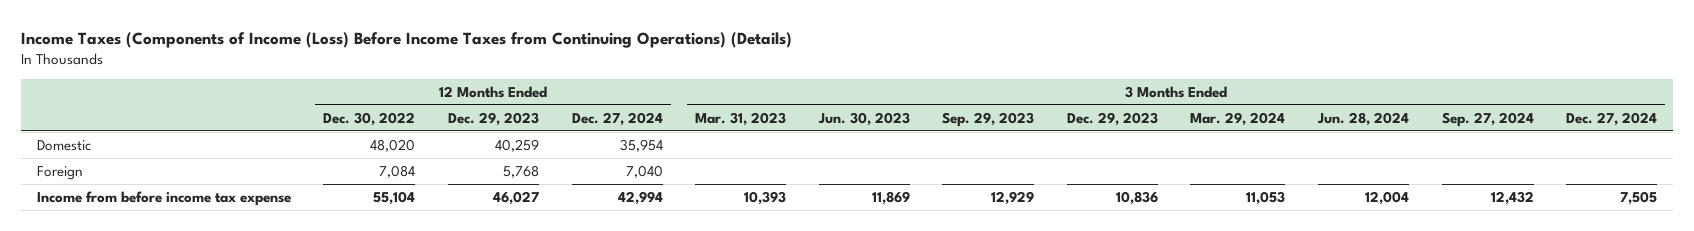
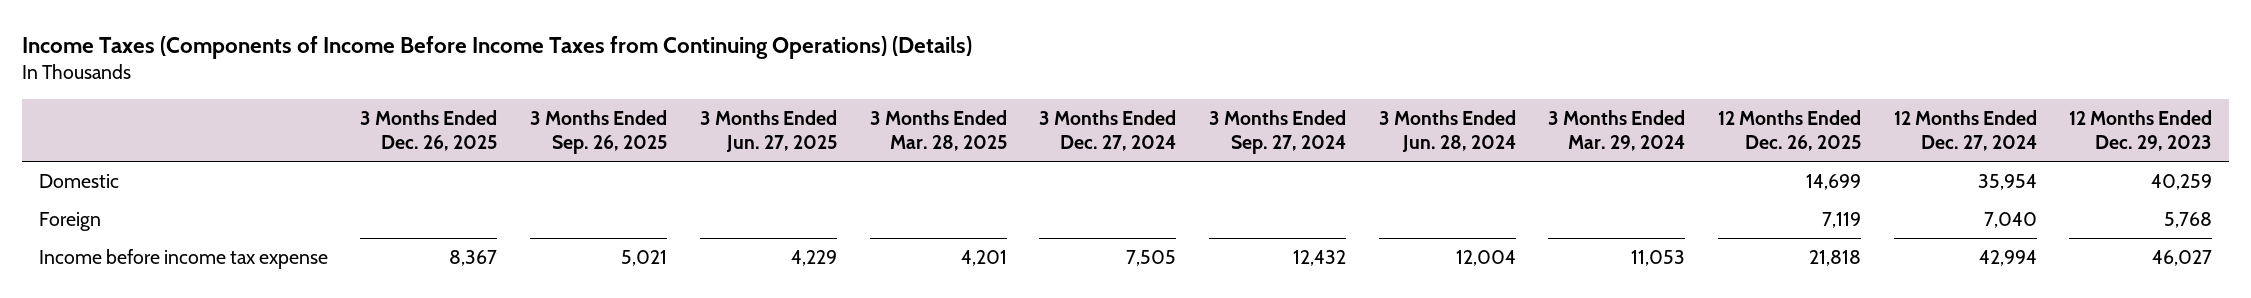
[20,31,792,48] Income Taxes (Components of Income (Loss) Before Income Taxes from Continuing Operations) (Details) -> [22,35,973,59] Income Taxes (Components of Income Before Income Taxes from Continuing Operations) (Details)
[323,111,416,126] Dec. 30, 2022 -> none
[695,111,787,126] Mar. 31, 2023 -> none
[817,111,910,126] Jun. 30, 2023 -> none
[942,111,1035,127] Sep. 29, 2023 -> none
[1066,111,1158,126] Dec. 29, 2023 -> none
none -> [360,110,498,152] 3 Months Ended Dec. 26, 2025
none -> [530,110,668,155] 3 Months Ended Sep. 26, 2025
none -> [699,110,837,153] 3 Months Ended Jun. 27, 2025
none -> [869,110,1007,152] 3 Months Ended Mar. 28, 2025
none -> [1718,110,1862,152] 12 Months Ended Dec. 26, 2025
[36,190,291,206] Income from before income tax expense -> [38,249,328,270] Income before income tax expense

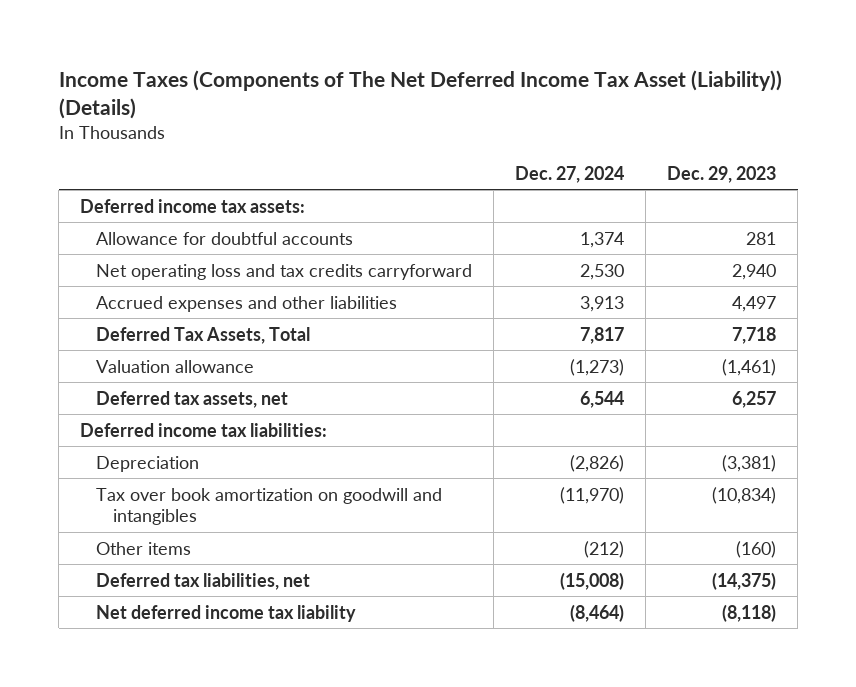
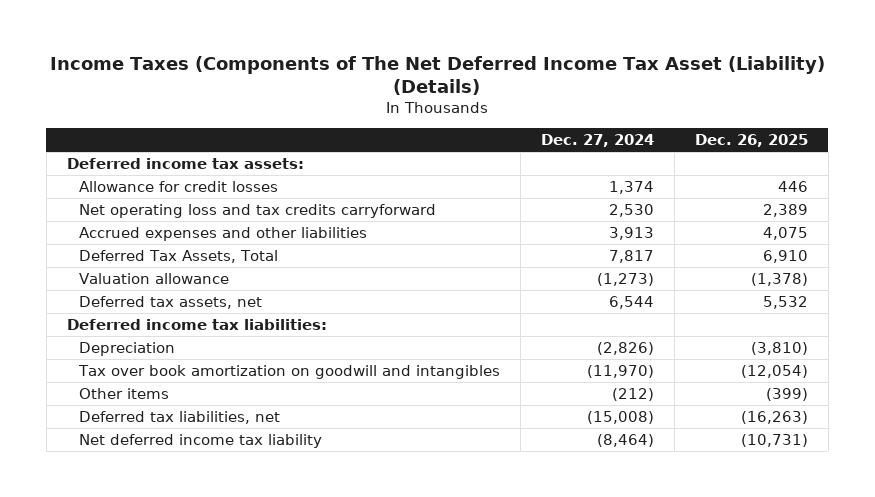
[58,69,782,119] Income Taxes (Components of The Net Deferred Income Tax Asset (Liability)) (Details) -> [50,55,826,95] Income Taxes (Components of The Net Deferred Income Tax Asset (Liability) (Details)
[667,165,777,183] Dec. 29, 2023 -> none
none -> [694,134,808,148] Dec. 26, 2025
[96,231,354,245] Allowance for doubtful accounts -> [79,181,279,193] Allowance for credit losses

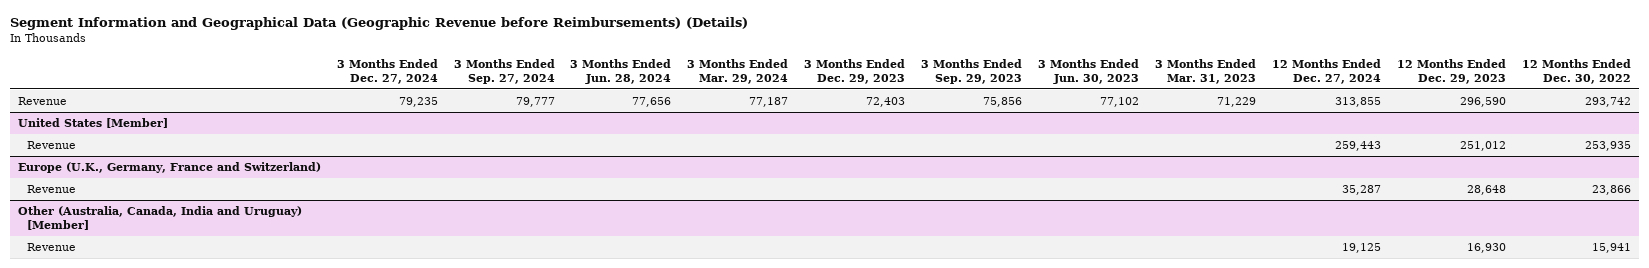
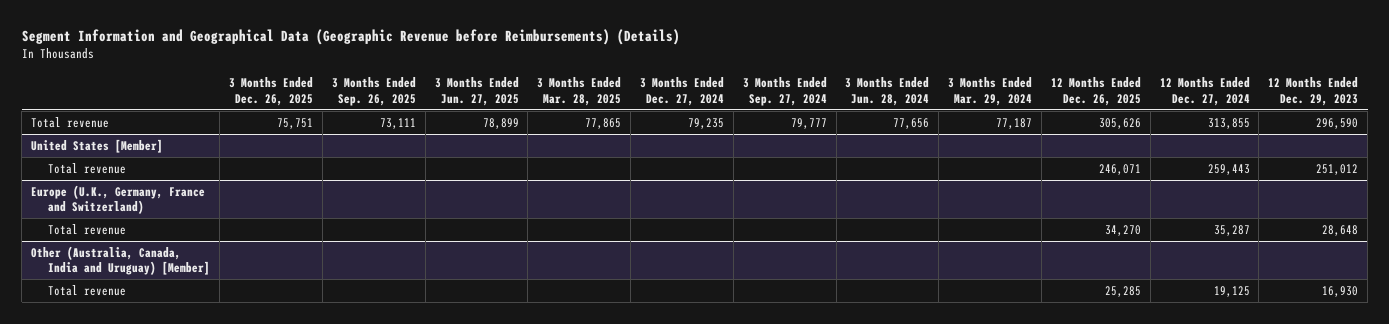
[804,59,906,84] 3 Months Ended Dec. 29, 2023 -> none
[921,59,1023,84] 3 Months Ended Sep. 29, 2023 -> none
[1038,59,1140,84] 3 Months Ended Jun. 30, 2023 -> none
[1155,59,1257,84] 3 Months Ended Mar. 31, 2023 -> none
[1522,59,1632,84] 12 Months Ended Dec. 30, 2022 -> none
none -> [229,77,314,106] 3 Months Ended Dec. 26, 2025
none -> [331,77,416,106] 3 Months Ended Sep. 26, 2025
none -> [434,77,519,106] 3 Months Ended Jun. 27, 2025
none -> [537,77,622,106] 3 Months Ended Mar. 28, 2025
none -> [1050,77,1141,106] 12 Months Ended Dec. 26, 2025
[17,97,67,106] Revenue -> [30,116,109,128] Total revenue
[26,141,76,150] Revenue -> [48,162,127,174] Total revenue
[26,185,76,194] Revenue -> [48,223,127,235] Total revenue
[26,243,76,252] Revenue -> [48,284,127,296] Total revenue

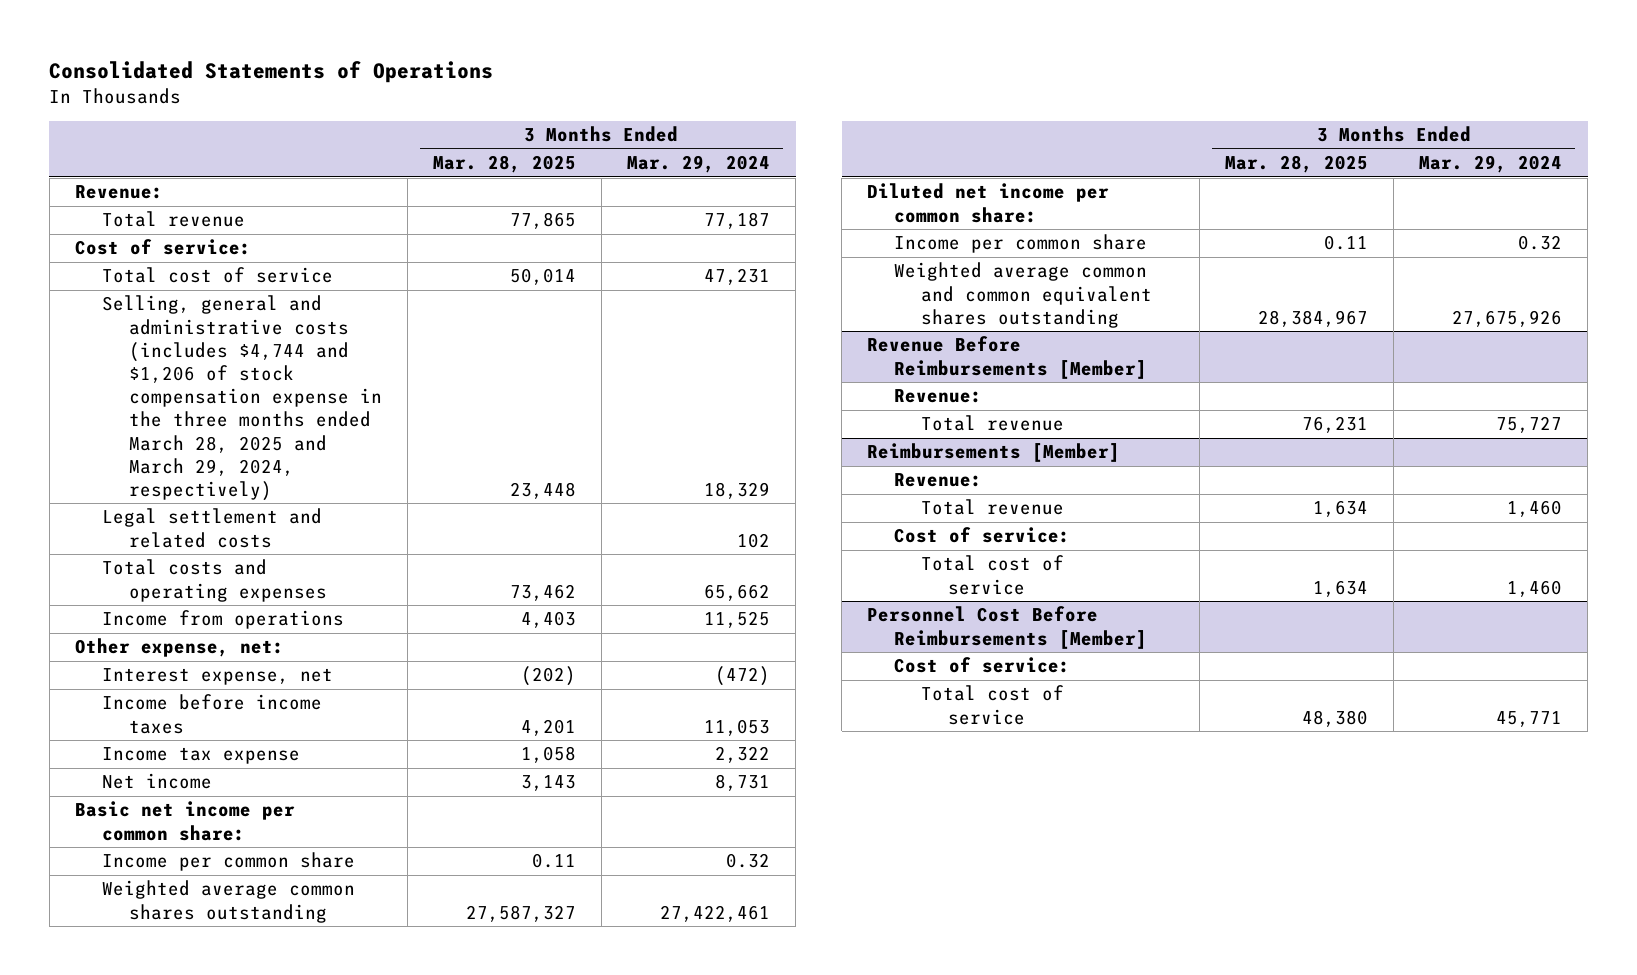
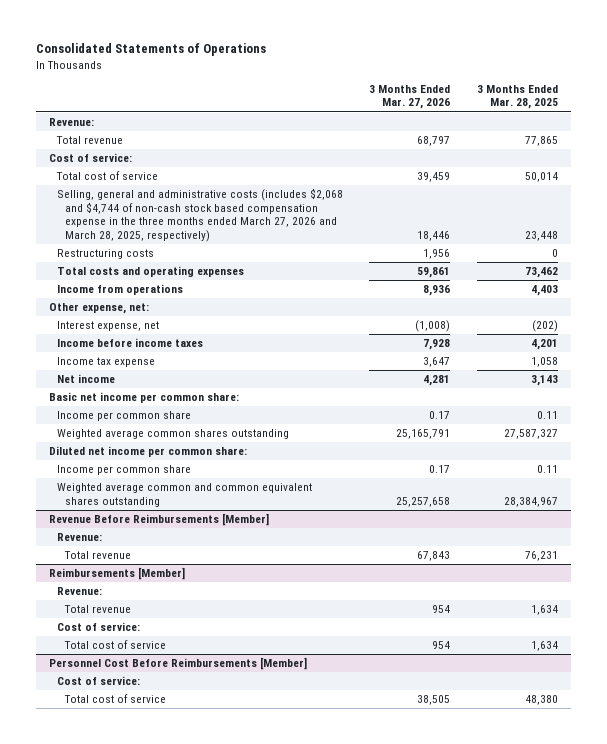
[627,155,771,174] Mar. 29, 2024 -> none
none -> [369,85,451,110] 3 Months Ended Mar. 27, 2026
[101,508,322,548] Legal settlement and related costs -> none
[101,295,382,501] Selling, general and administrative costs (includes $4,744 and $1,206 of stock compensation expense in the three months ended March 28, 2025 and March 29, 2024, respectively) -> [56,188,343,242] Selling, general and administrative costs (includes $2,068 and $4,744 of non-cash stock based compensation expense in the three months ended March 27, 2026 and March 28, 2025, respectively)
none -> [56,249,154,260] Restructuring costs

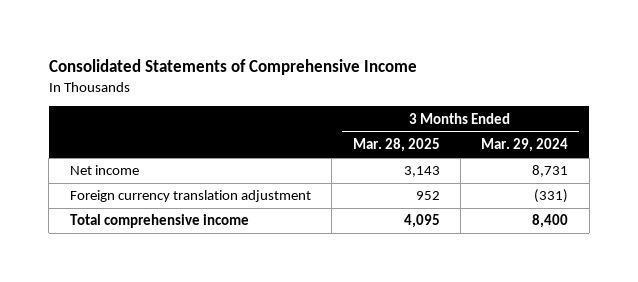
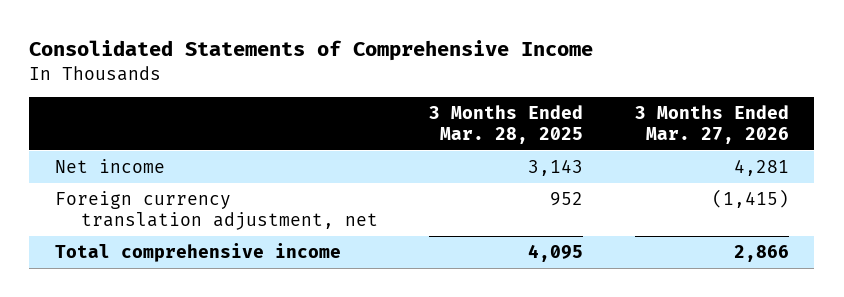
[481,138,569,153] Mar. 29, 2024 -> none
none -> [634,105,789,145] 3 Months Ended Mar. 27, 2026
[69,190,311,203] Foreign currency translation adjustment -> [54,190,378,231] Foreign currency translation adjustment, net

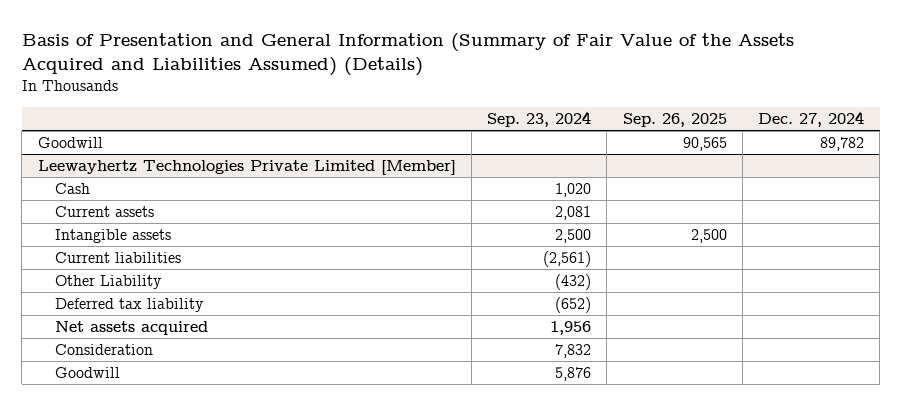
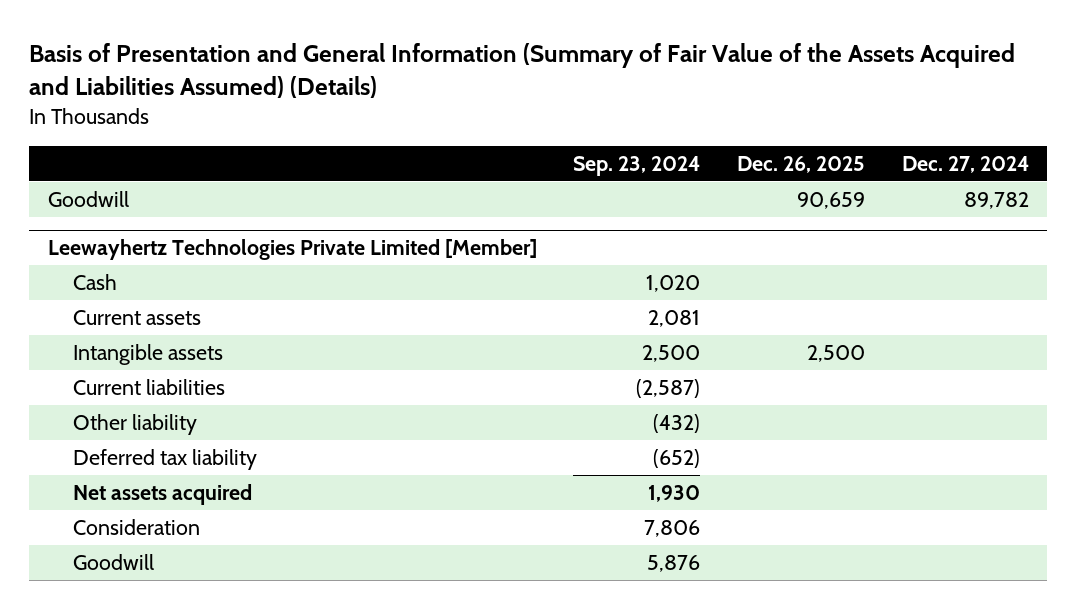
[622,112,727,127] Sep. 26, 2025 -> none
none -> [736,155,865,173] Dec. 26, 2025
[543,250,592,267] (2,561) -> [636,378,701,398] (2,587)
[55,274,163,289] Other Liability -> [73,413,198,435] Other liability
[550,320,592,335] 1,956 -> [648,484,701,502] 1,930
[555,343,592,358] 7,832 -> [644,519,701,537] 7,806

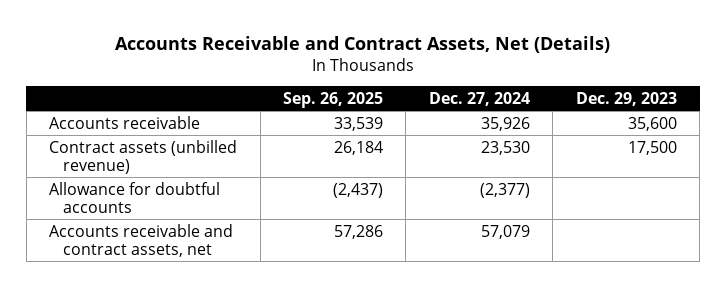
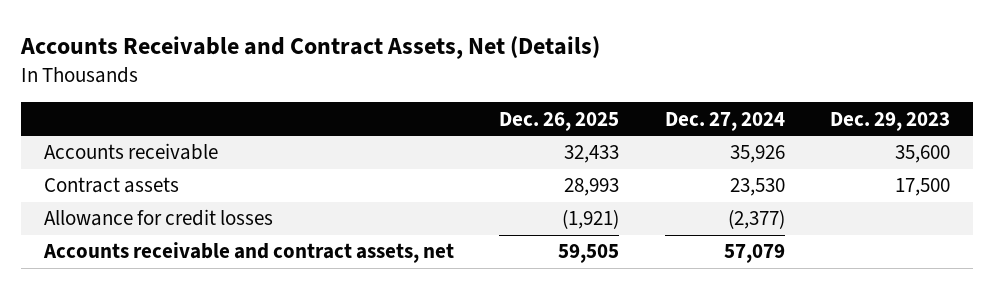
[283,91,384,108] Sep. 26, 2025 -> none
none -> [499,111,620,131] Dec. 26, 2025
[49,139,238,174] Contract assets (unbilled revenue) -> [44,177,180,194] Contract assets
[49,181,221,213] Allowance for doubtful accounts -> [44,209,274,227] Allowance for credit losses

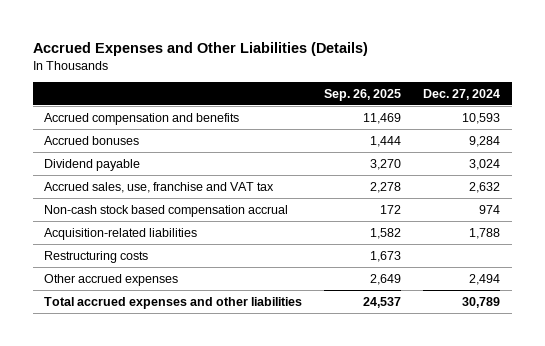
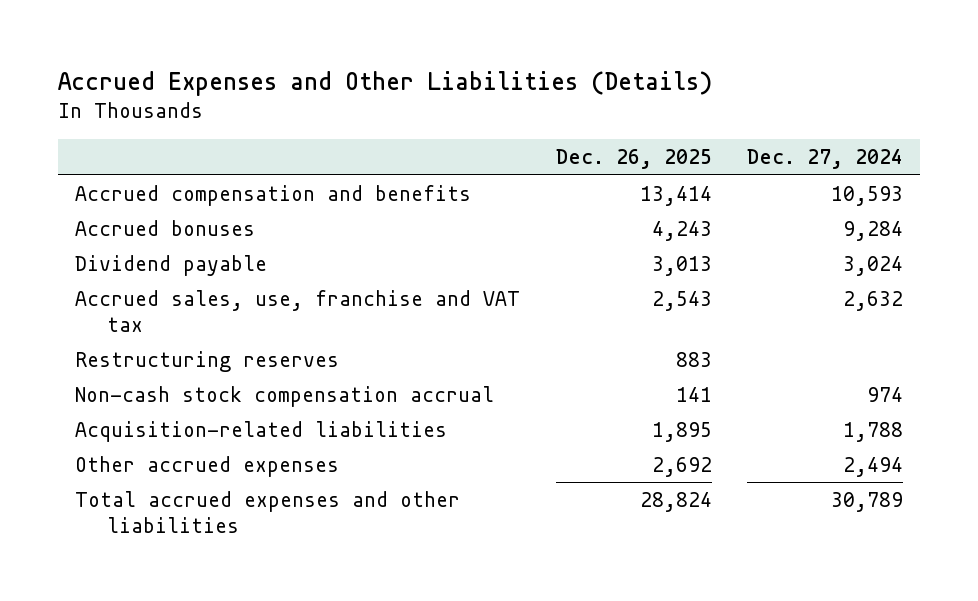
[324,88,402,101] Sep. 26, 2025 -> none
none -> [555,149,712,170] Dec. 26, 2025
none -> [75,350,340,372] Restructuring reserves
[44,204,289,217] Non-cash stock based compensation accrual -> [75,385,495,407] Non-cash stock compensation accrual
[44,250,149,263] Restructuring costs -> none

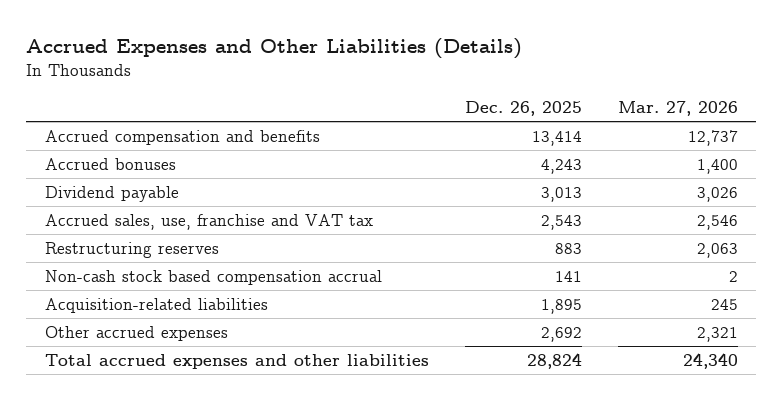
[746,149,903,170] Dec. 27, 2024 -> none
none -> [618,101,739,117] Mar. 27, 2026
[75,385,495,407] Non-cash stock compensation accrual -> [44,269,382,285] Non-cash stock based compensation accrual

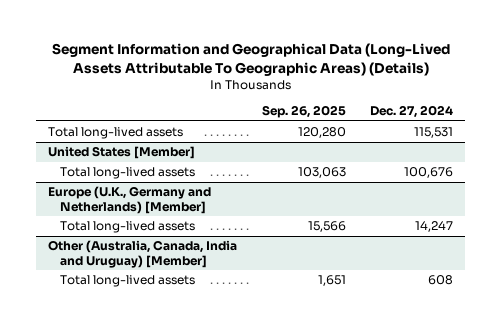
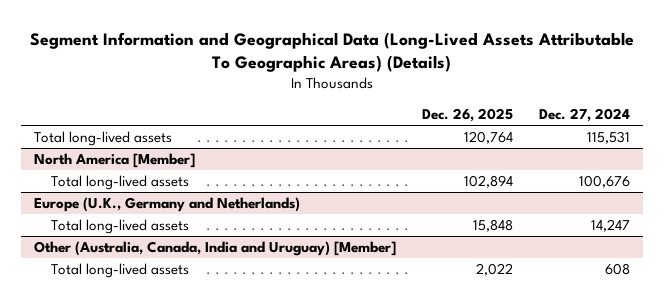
[261,105,346,119] Sep. 26, 2025 -> none
none -> [422,108,514,123] Dec. 26, 2025
[48,146,196,160] United States [Member] -> none
none -> [34,152,196,168] North America [Member]
[48,186,212,214] Europe (U.K., Germany and Netherlands) [Member] -> [34,196,301,212] Europe (U.K., Germany and Netherlands)

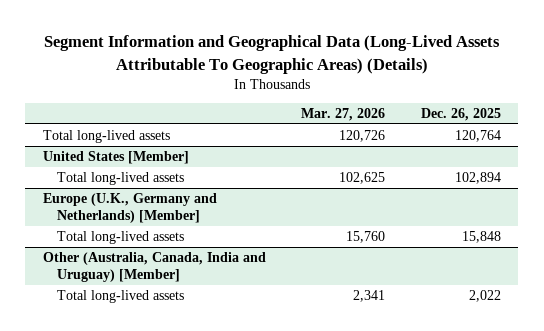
[539,108,631,123] Dec. 27, 2024 -> none
none -> [301,107,386,121] Mar. 27, 2026
[34,152,196,168] North America [Member] -> none
none -> [43,150,190,164] United States [Member]
[34,196,301,212] Europe (U.K., Germany and Netherlands) -> [43,192,218,223] Europe (U.K., Germany and Netherlands) [Member]

